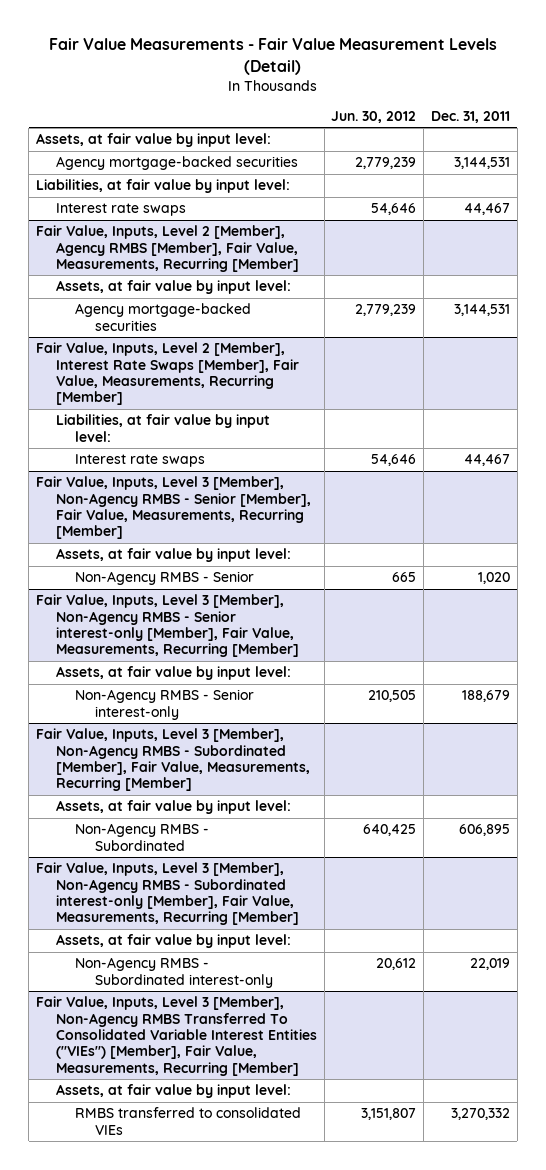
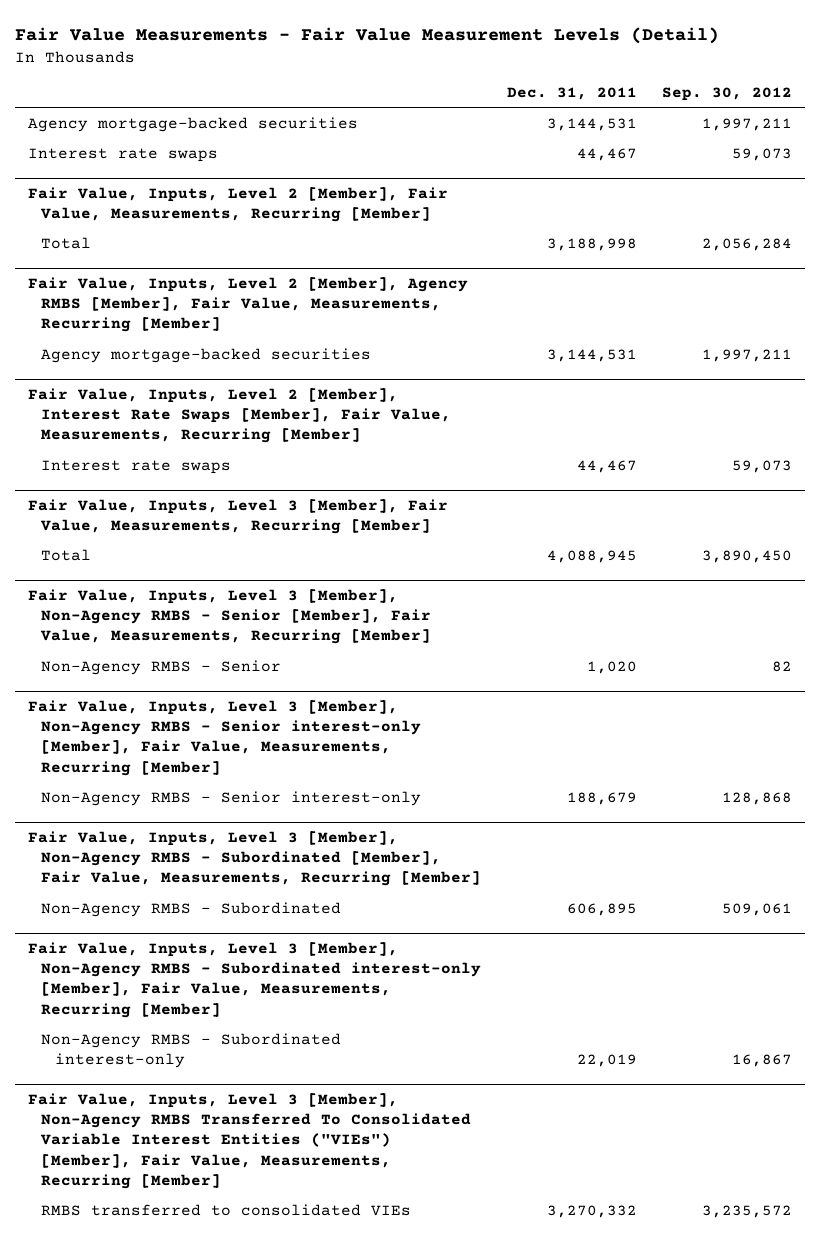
[331,110,417,123] Jun. 30, 2012 -> none
none -> [662,87,793,102] Sep. 30, 2012
[35,133,271,148] Assets, at fair value by input level: -> none
[35,179,290,194] Liabilities, at fair value by input level: -> none
none -> [27,186,448,223] Fair Value, Inputs, Level 2 [Member], Fair Value, Measurements, Recurring [Member]
none -> [41,236,92,249] Total
[55,280,291,295] Assets, at fair value by input level: -> none
[55,414,270,442] Liabilities, at fair value by input level: -> none
none -> [27,498,448,535] Fair Value, Inputs, Level 3 [Member], Fair Value, Measurements, Recurring [Member]
none -> [41,548,92,561] Total
[55,548,291,563] Assets, at fair value by input level: -> none
[55,666,291,681] Assets, at fair value by input level: -> none
[55,800,291,815] Assets, at fair value by input level: -> none
[55,934,291,949] Assets, at fair value by input level: -> none
[55,1084,291,1099] Assets, at fair value by input level: -> none

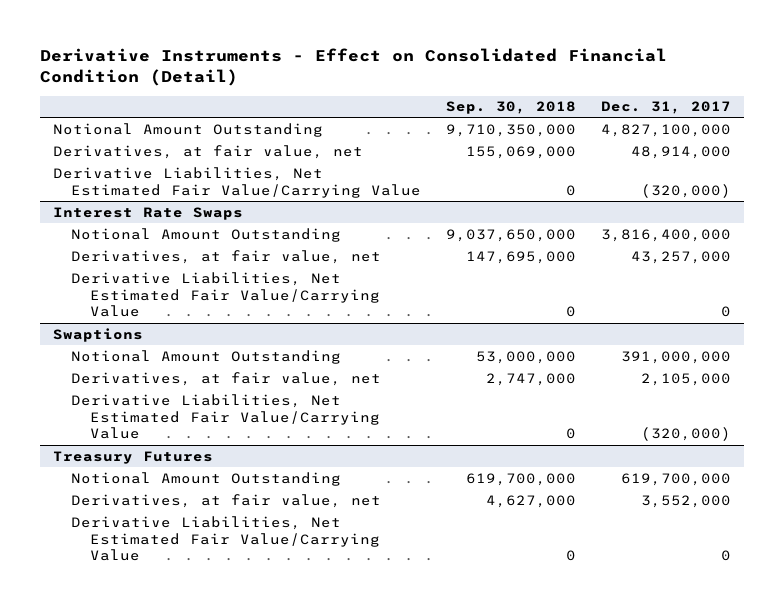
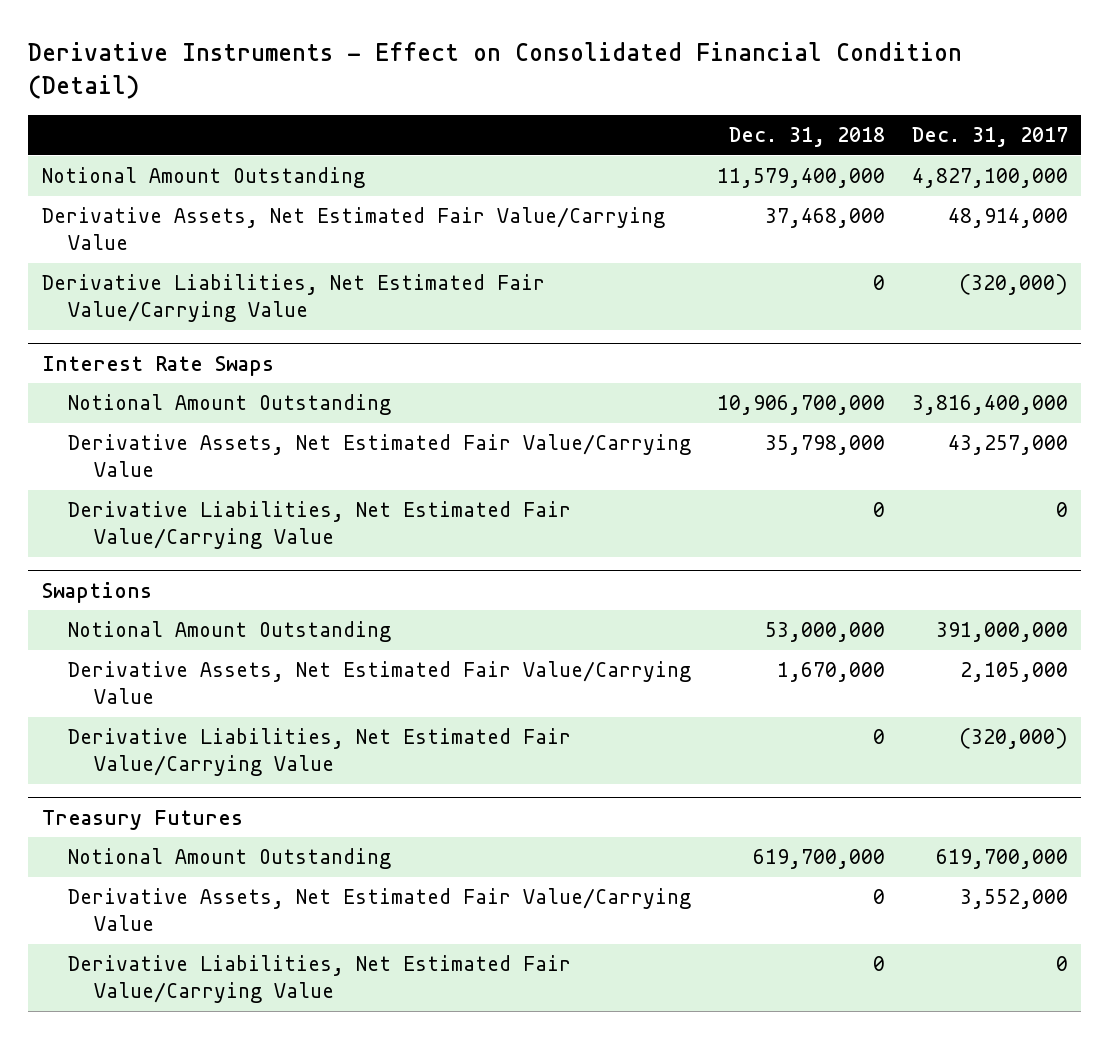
[446,101,577,115] Sep. 30, 2018 -> none
none -> [729,127,886,148] Dec. 31, 2018
[52,144,363,159] Derivatives, at fair value, net -> [41,207,665,251] Derivative Assets, Net Estimated Fair Value/Carrying Value
[71,249,382,264] Derivatives, at fair value, net -> [67,434,691,478] Derivative Assets, Net Estimated Fair Value/Carrying Value
[71,371,382,386] Derivatives, at fair value, net -> [67,661,691,705] Derivative Assets, Net Estimated Fair Value/Carrying Value
[71,493,382,508] Derivatives, at fair value, net -> [67,888,691,932] Derivative Assets, Net Estimated Fair Value/Carrying Value

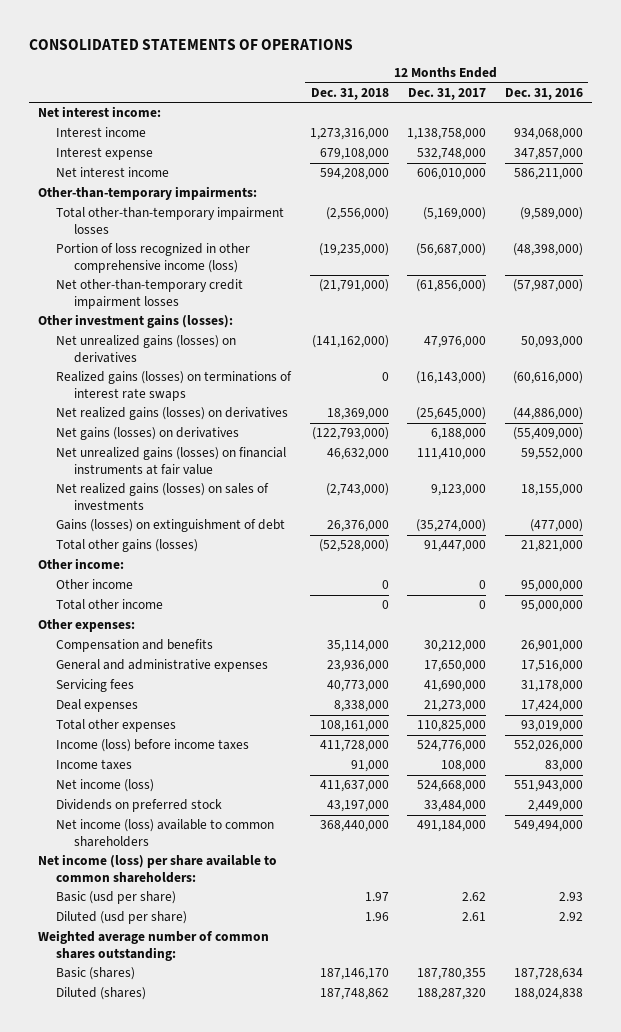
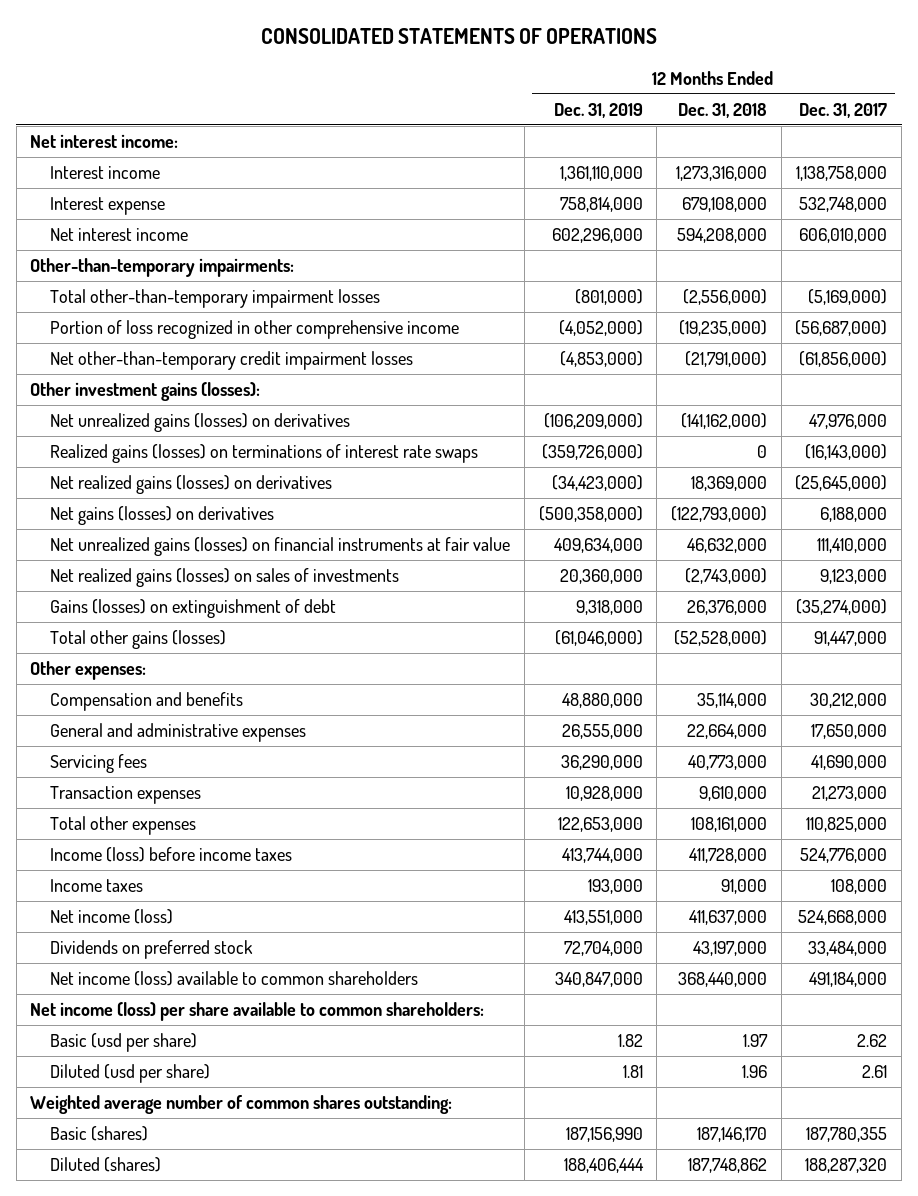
[504,88,583,101] Dec. 31, 2016 -> none
none -> [553,102,643,118] Dec. 31, 2019
[55,243,250,273] Portion of loss recognized in other comprehensive income (loss) -> [50,320,460,340] Portion of loss recognized in other comprehensive income
[38,558,125,570] Other income: -> none
[55,579,133,590] Other income -> none
[55,599,163,611] Total other income -> none
[326,660,389,673] 23,936,000 -> [687,724,768,740] 22,664,000
[55,699,138,713] Deal expenses -> [50,786,202,805] Transaction expenses
[333,700,389,713] 8,338,000 -> [699,786,768,802] 9,610,000

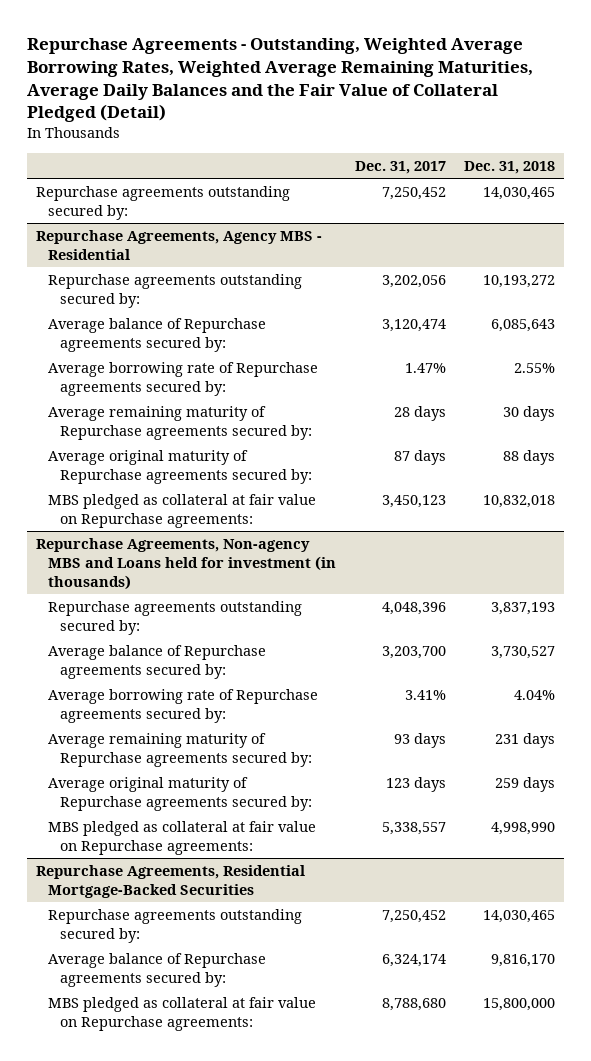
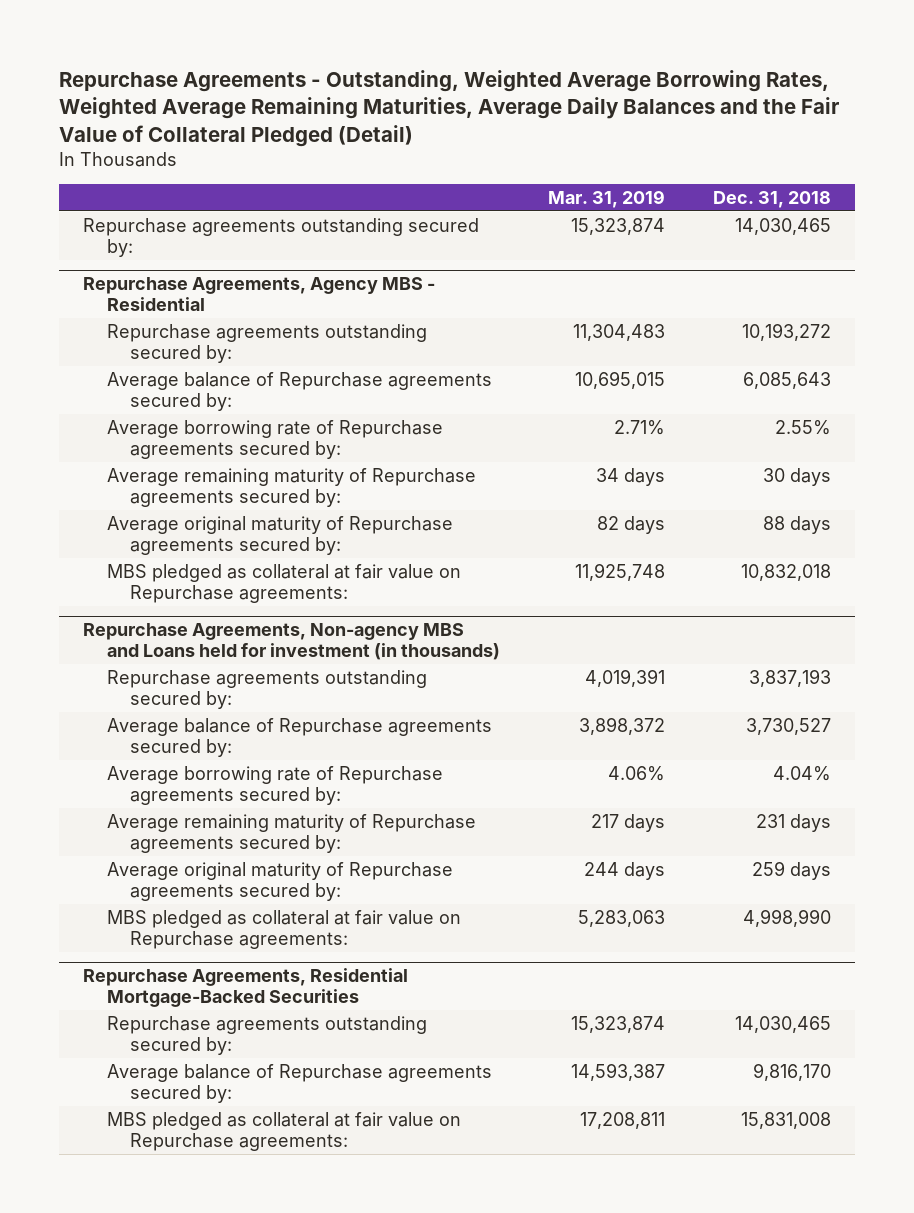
[354,161,446,175] Dec. 31, 2017 -> none
none -> [547,189,665,208] Mar. 31, 2019
[482,997,555,1011] 15,800,000 -> [740,1112,831,1130] 15,831,008

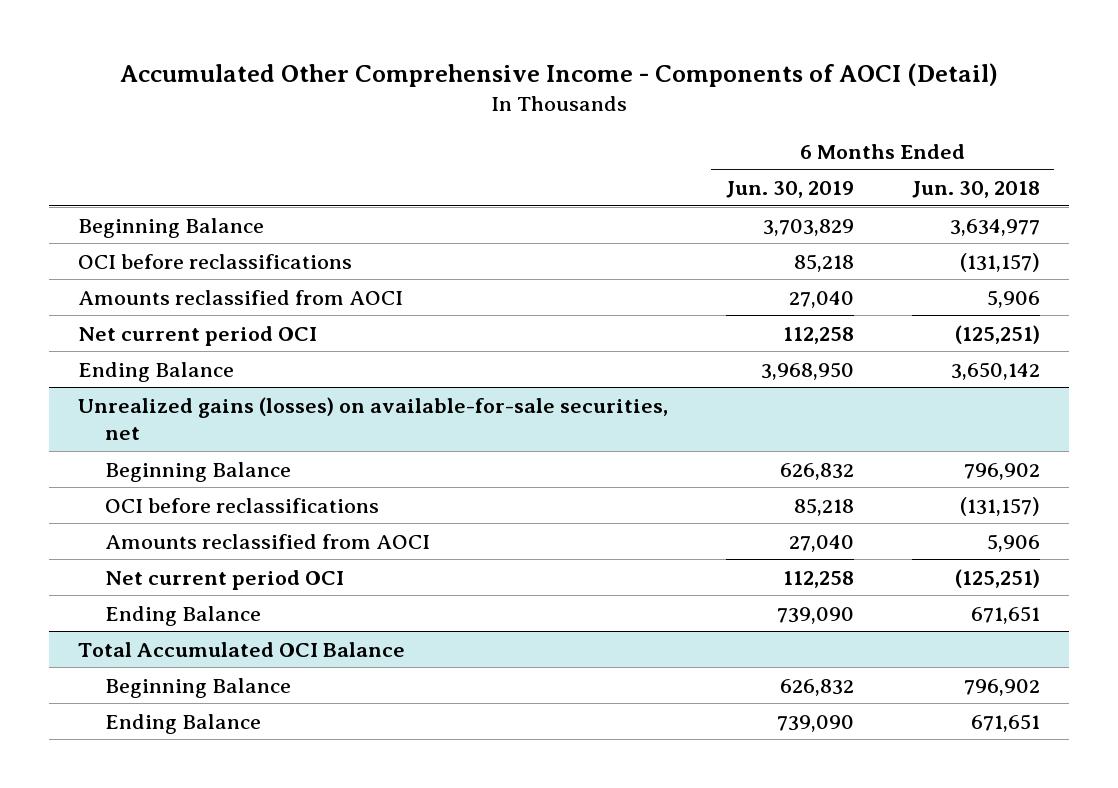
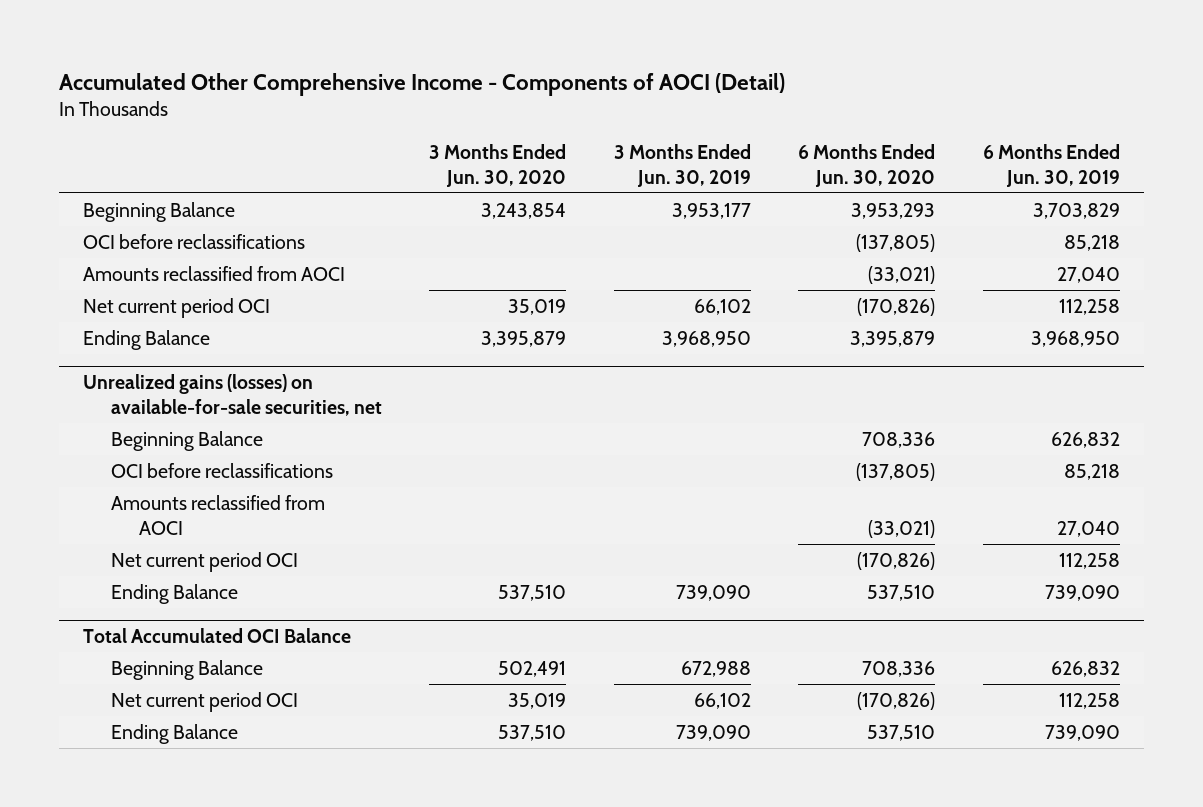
[911,180,1040,198] Jun. 30, 2018 -> none
none -> [429,143,567,187] 3 Months Ended Jun. 30, 2020
none -> [613,143,751,187] 3 Months Ended Jun. 30, 2019
none -> [798,143,936,187] 6 Months Ended Jun. 30, 2020
none -> [110,691,298,712] Net current period OCI

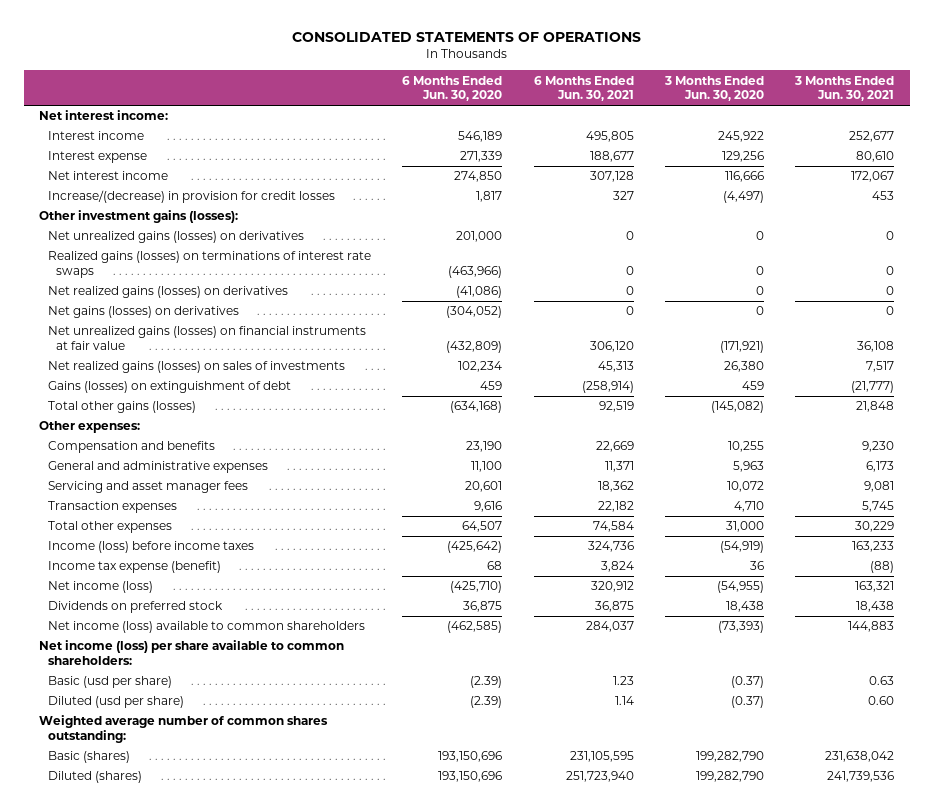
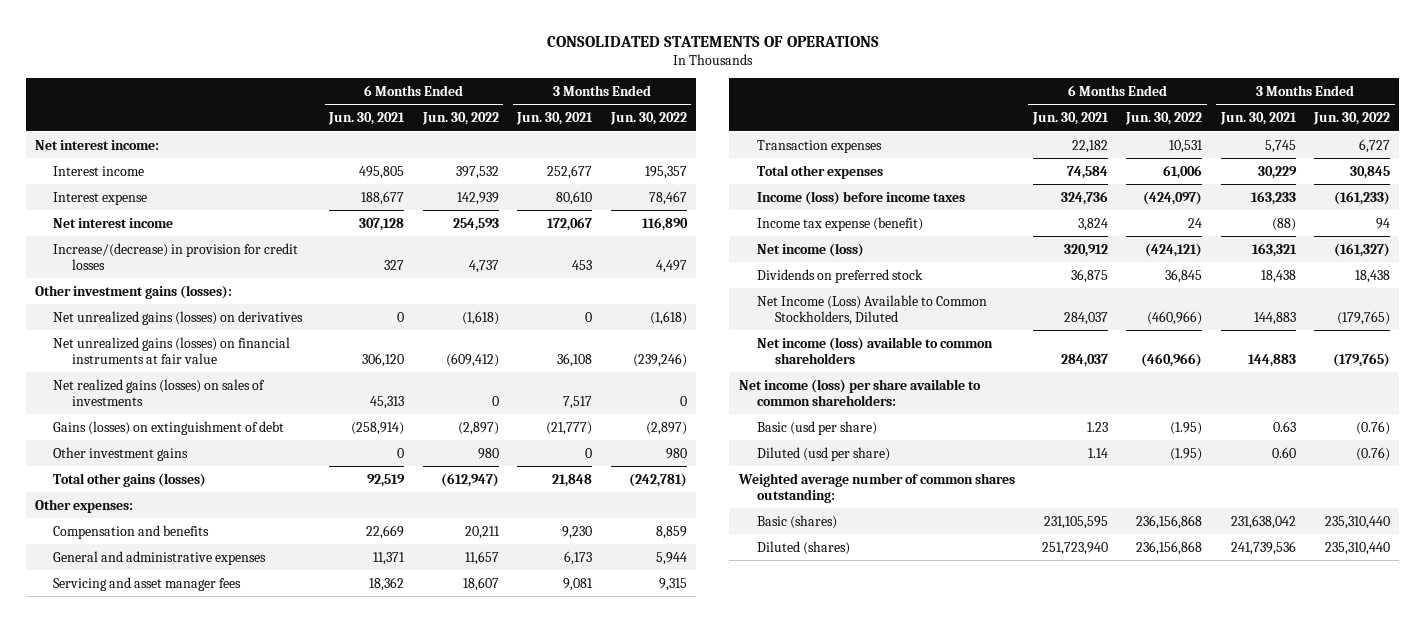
[402,75,503,102] 6 Months Ended Jun. 30, 2020 -> none
[664,75,765,102] 3 Months Ended Jun. 30, 2020 -> none
none -> [421,112,499,126] Jun. 30, 2022
none -> [609,112,687,126] Jun. 30, 2022
[47,251,371,279] Realized gains (losses) on terminations of interest rate swaps -> none
[47,286,288,299] Net realized gains (losses) on derivatives -> none
[47,306,239,319] Net gains (losses) on derivatives -> none
none -> [53,446,189,461] Other investment gains
none -> [756,294,987,325] Net Income (Loss) Available to Common Stockholders, Diluted

